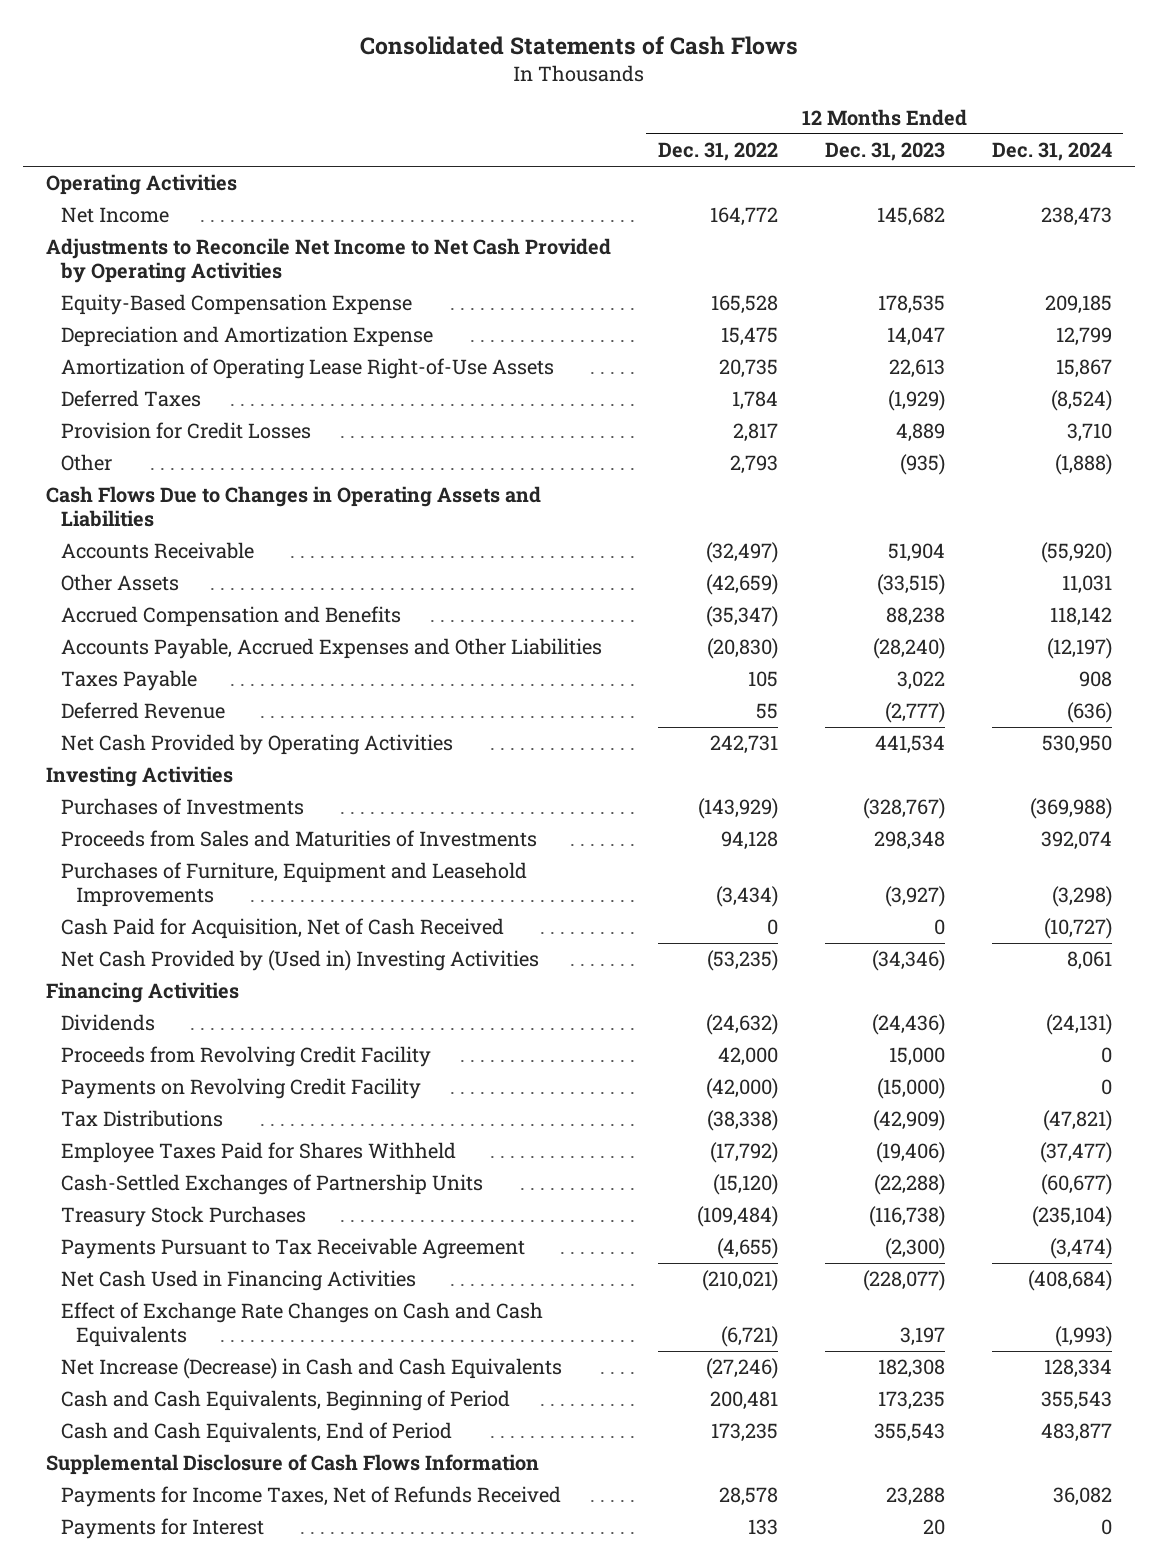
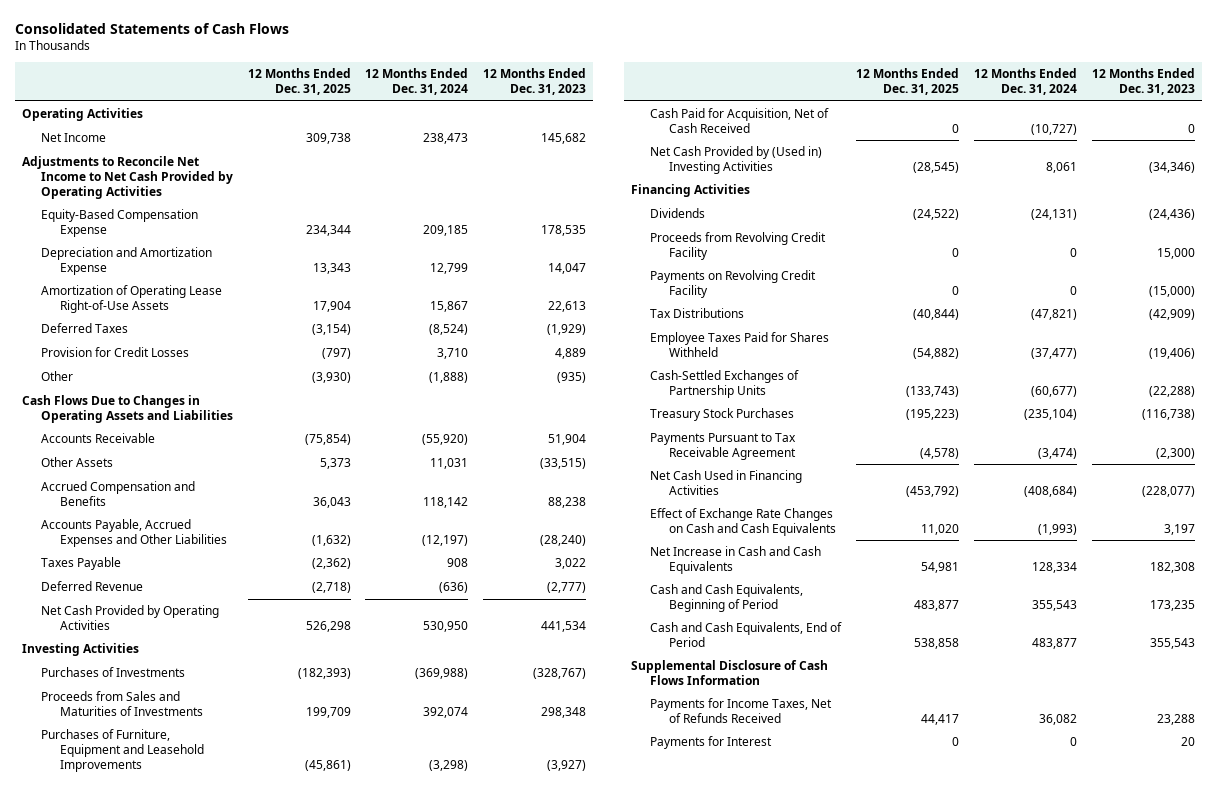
[657,142,778,162] Dec. 31, 2022 -> none
none -> [247,68,351,96] 12 Months Ended Dec. 31, 2025
[60,1358,562,1380] Net Increase (Decrease) in Cash and Cash Equivalents -> [649,546,821,574] Net Increase in Cash and Cash Equivalents

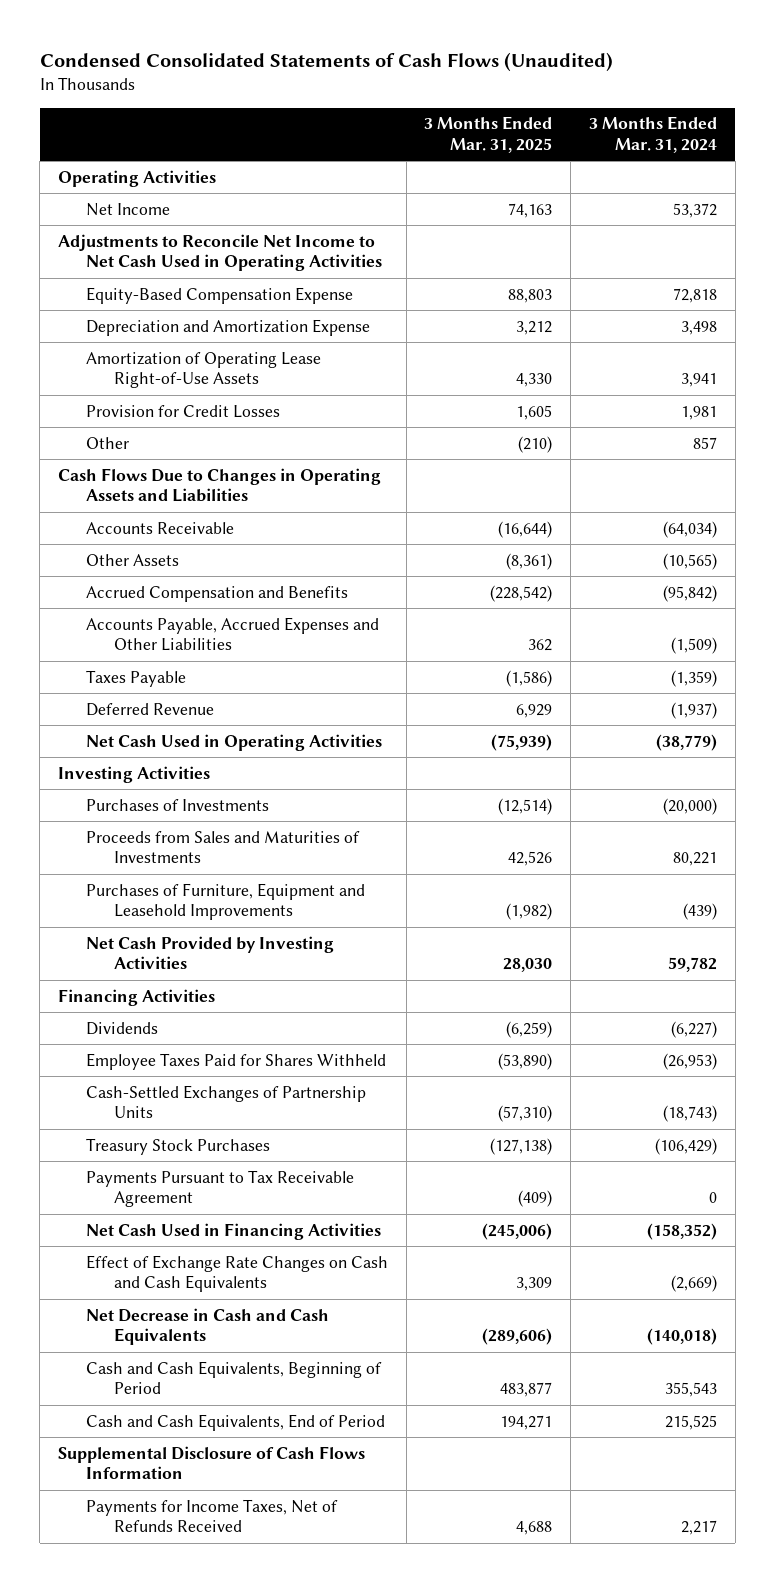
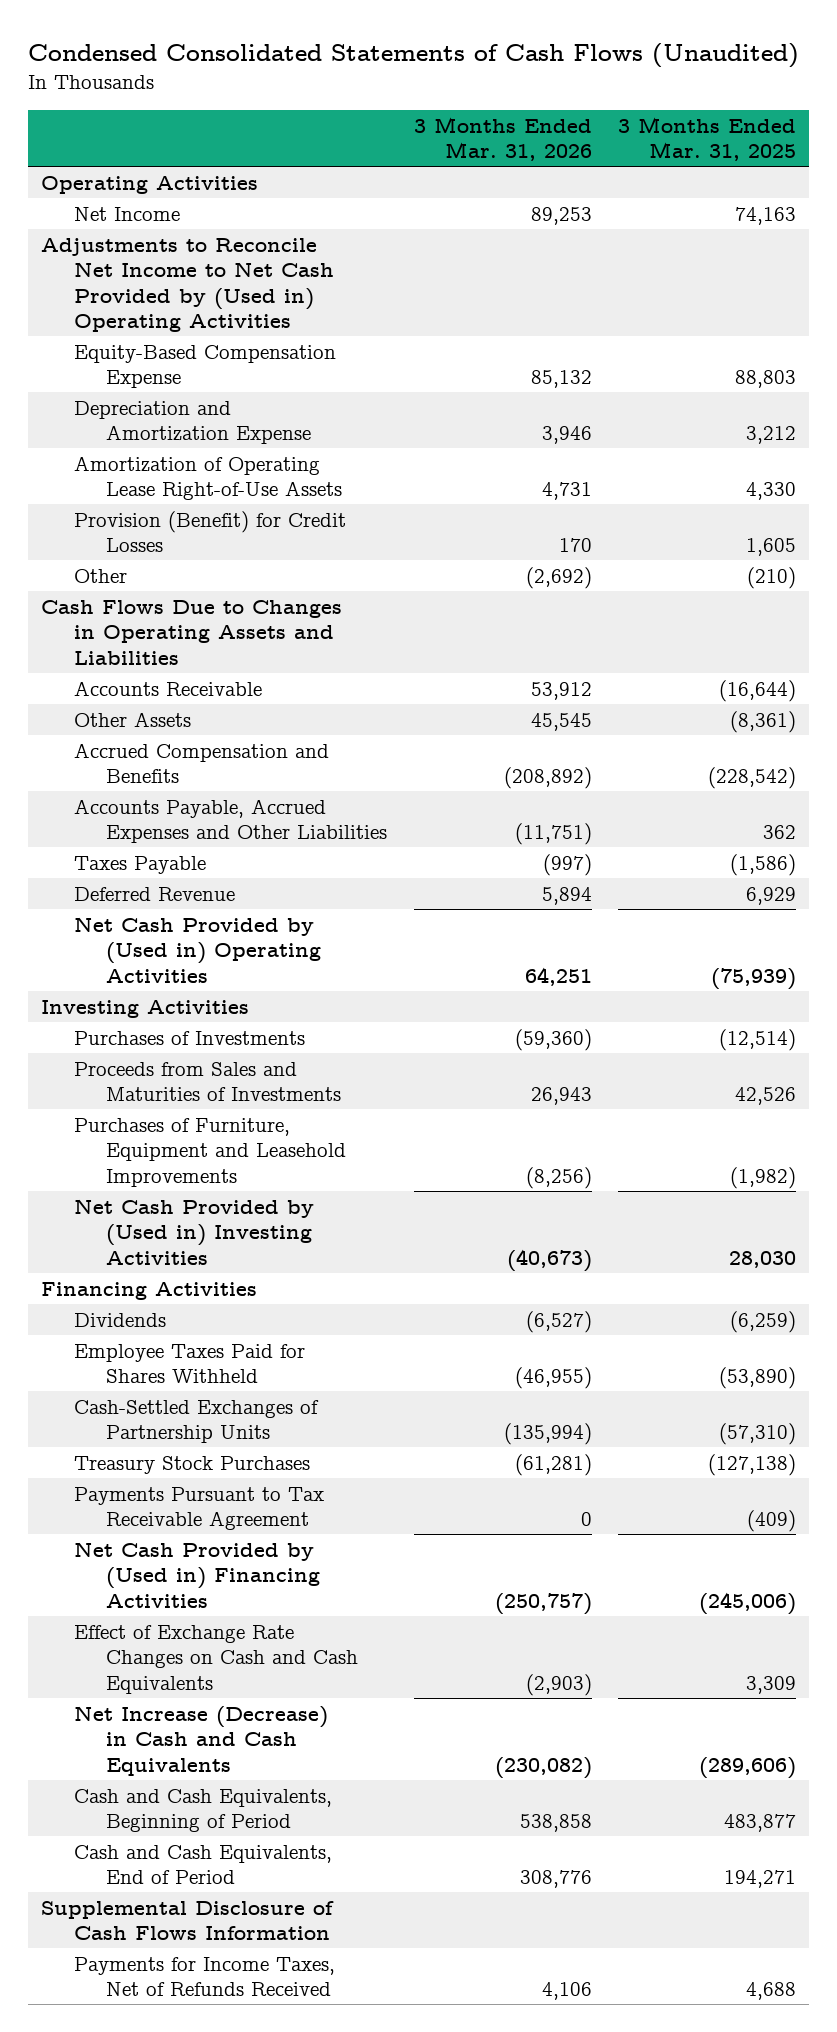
[588,116,717,154] 3 Months Ended Mar. 31, 2024 -> none
none -> [413,116,592,162] 3 Months Ended Mar. 31, 2026
[57,233,382,272] Adjustments to Reconcile Net Income to Net Cash Used in Operating Activities -> [41,237,334,333] Adjustments to Reconcile Net Income to Net Cash Provided by (Used in) Operating Activities
[85,404,280,418] Provision for Credit Losses -> [73,510,346,553] Provision (Benefit) for Credit Losses
[85,733,382,751] Net Cash Used in Operating Activities -> [73,916,322,983] Net Cash Provided by (Used in) Operating Activities
[85,935,334,970] Net Cash Provided by Investing Activities -> [73,1198,314,1265] Net Cash Provided by (Used in) Investing Activities
[85,1222,381,1240] Net Cash Used in Financing Activities -> [73,1541,321,1608] Net Cash Provided by (Used in) Financing Activities
[85,1307,329,1346] Net Decrease in Cash and Cash Equivalents -> [73,1705,328,1776] Net Increase (Decrease) in Cash and Cash Equivalents

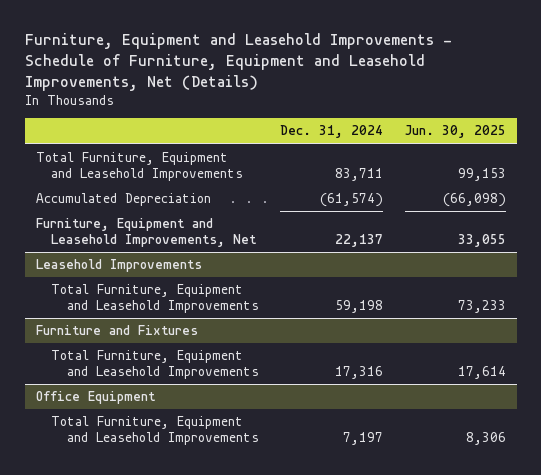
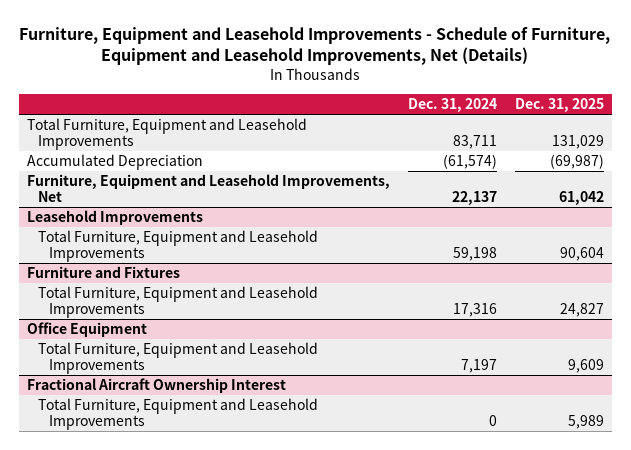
[404,125,506,139] Jun. 30, 2025 -> none
none -> [514,97,604,112] Dec. 31, 2025
none -> [27,378,287,394] Fractional Aircraft Ownership Interest
none -> [37,398,318,431] Total Furniture, Equipment and Leasehold Improvements

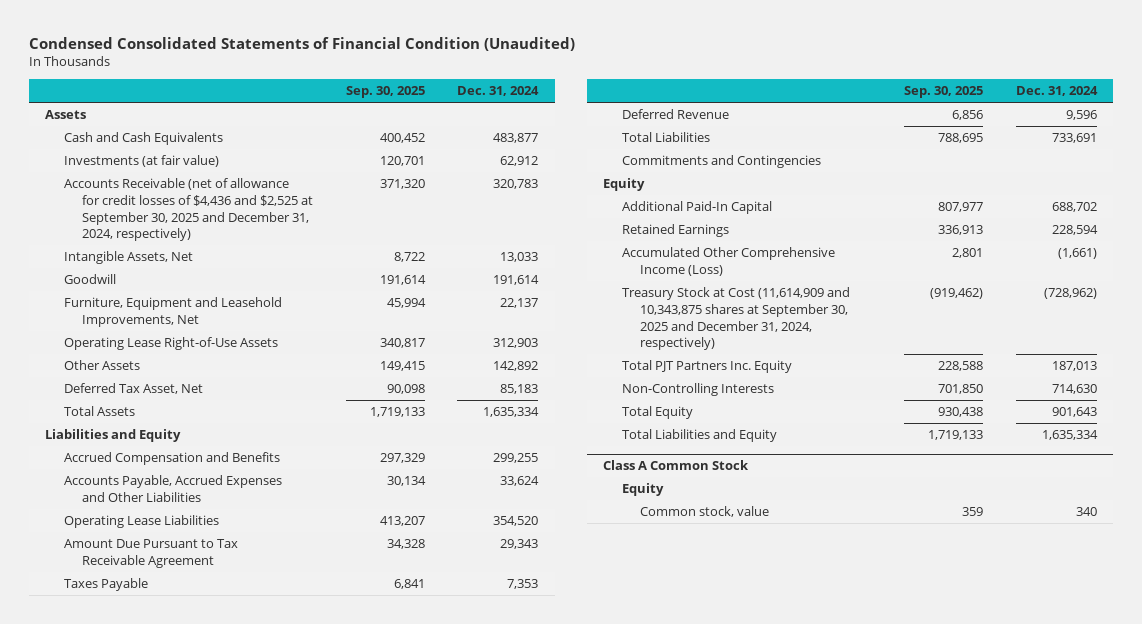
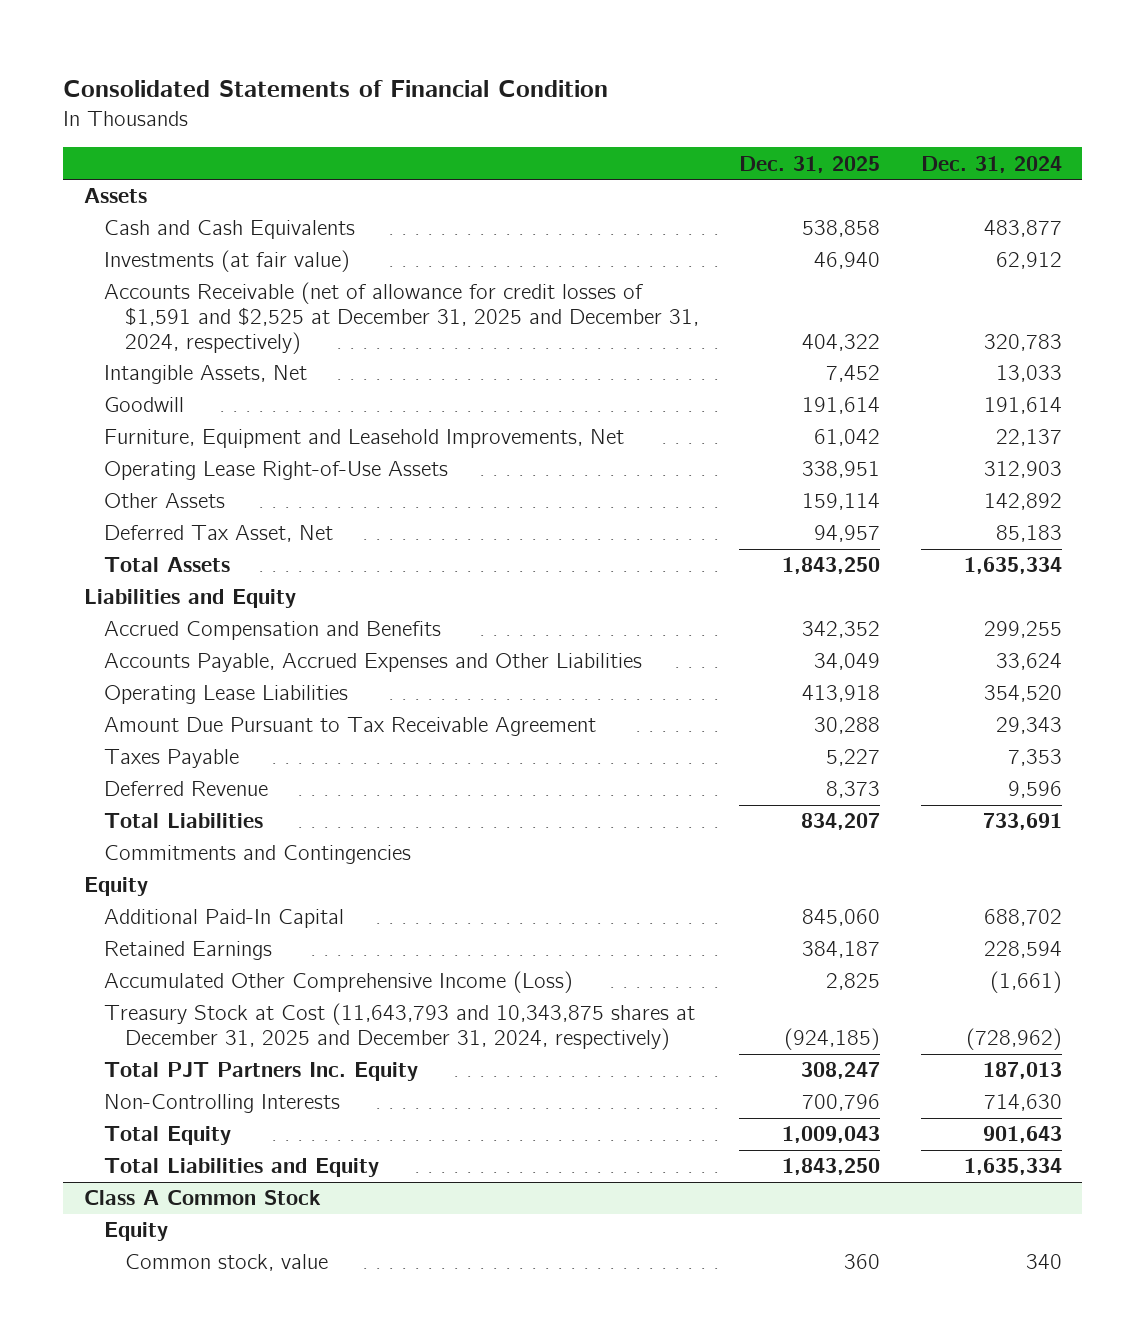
[28,36,575,51] Condensed Consolidated Statements of Financial Condition (Unaudited) -> [63,79,609,97] Consolidated Statements of Financial Condition
[345,86,425,99] Sep. 30, 2025 -> none
none -> [739,155,881,173] Dec. 31, 2025
[63,178,314,242] Accounts Receivable (net of allowance for credit losses of $4,436 and $2,525 at September 30, 2025 and December 31, 2024, respectively) -> [104,282,699,354] Accounts Receivable (net of allowance for credit losses of $1,591 and $2,525 at December 31, 2025 and December 31, 2024, respectively)
[621,287,850,351] Treasury Stock at Cost (11,614,909 and 10,343,875 shares at September 30, 2025 and December 31, 2024, respectively) -> [104,1003,696,1051] Treasury Stock at Cost (11,643,793 and 10,343,875 shares at December 31, 2025 and December 31, 2024, respectively)

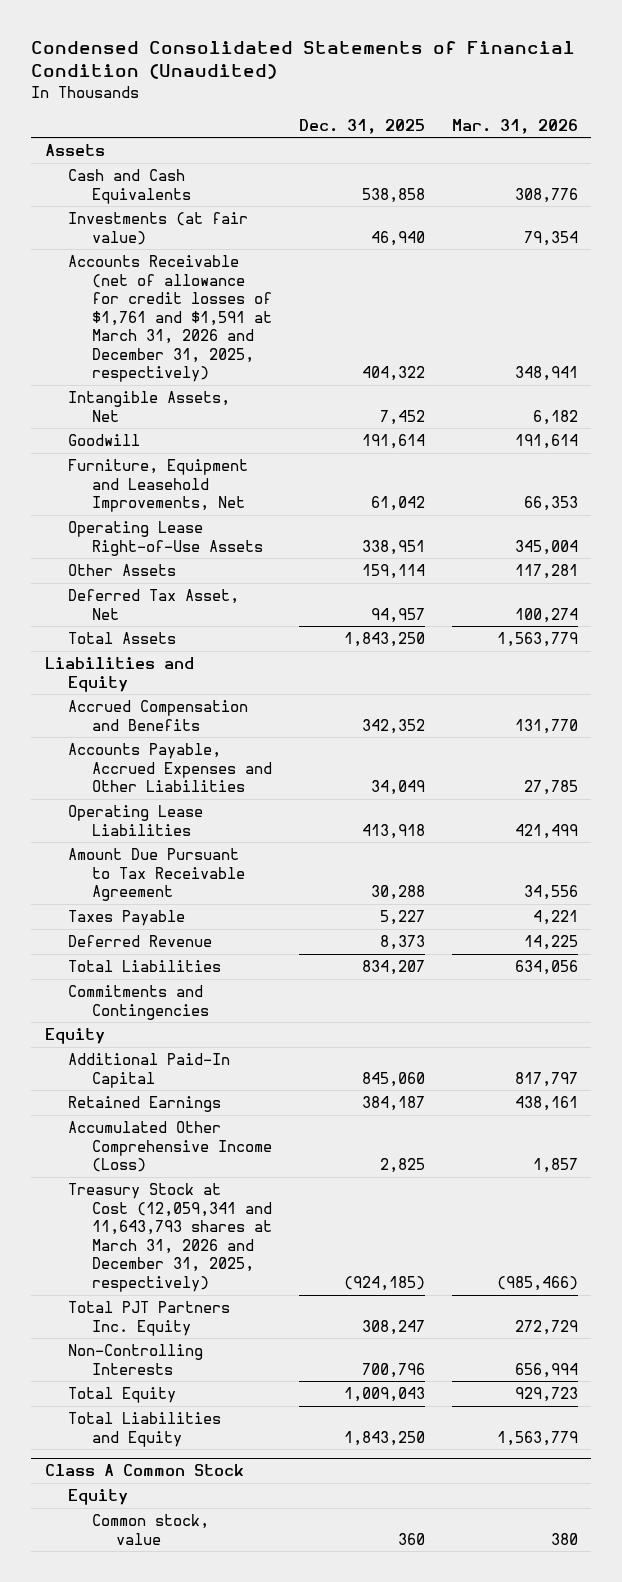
[63,79,609,97] Consolidated Statements of Financial Condition -> [31,41,576,80] Condensed Consolidated Statements of Financial Condition (Unaudited)
[921,155,1063,173] Dec. 31, 2024 -> none
none -> [451,118,578,134] Mar. 31, 2026
[104,282,699,354] Accounts Receivable (net of allowance for credit losses of $1,591 and $2,525 at December 31, 2025 and December 31, 2024, respectively) -> [68,255,273,383] Accounts Receivable (net of allowance for credit losses of $1,761 and $1,591 at March 31, 2026 and December 31, 2025, respectively)
[104,1003,696,1051] Treasury Stock at Cost (11,643,793 and 10,343,875 shares at December 31, 2025 and December 31, 2024, respectively) -> [68,1183,273,1292] Treasury Stock at Cost (12,059,341 and 11,643,793 shares at March 31, 2026 and December 31, 2025, respectively)

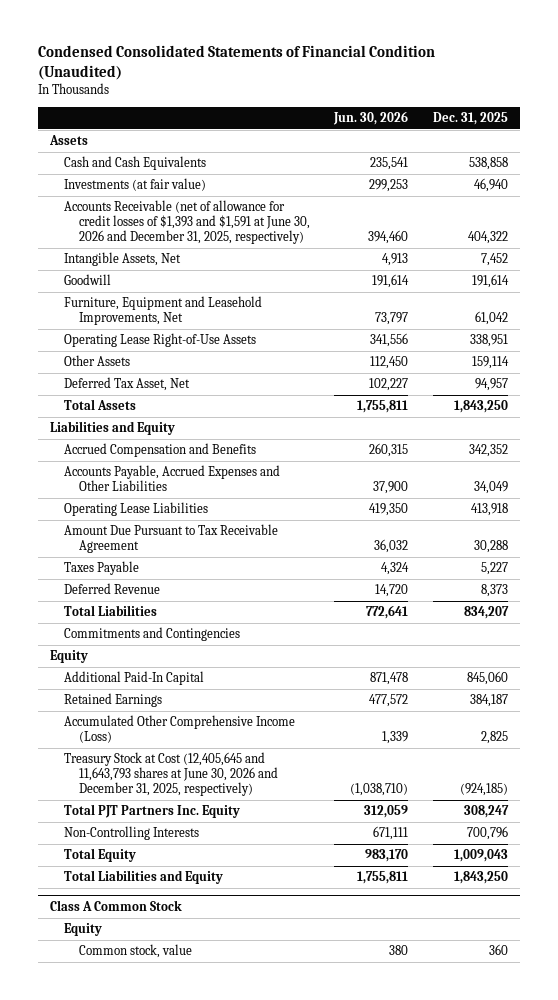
[451,118,578,134] Mar. 31, 2026 -> none
none -> [333,111,409,126] Jun. 30, 2026
[68,255,273,383] Accounts Receivable (net of allowance for credit losses of $1,761 and $1,591 at March 31, 2026 and December 31, 2025, respectively) -> [64,200,311,245] Accounts Receivable (net of allowance for credit losses of $1,393 and $1,591 at June 30, 2026 and December 31, 2025, respectively)
[68,1183,273,1292] Treasury Stock at Cost (12,059,341 and 11,643,793 shares at March 31, 2026 and December 31, 2025, respectively) -> [64,752,279,797] Treasury Stock at Cost (12,405,645 and 11,643,793 shares at June 30, 2026 and December 31, 2025, respectively)

